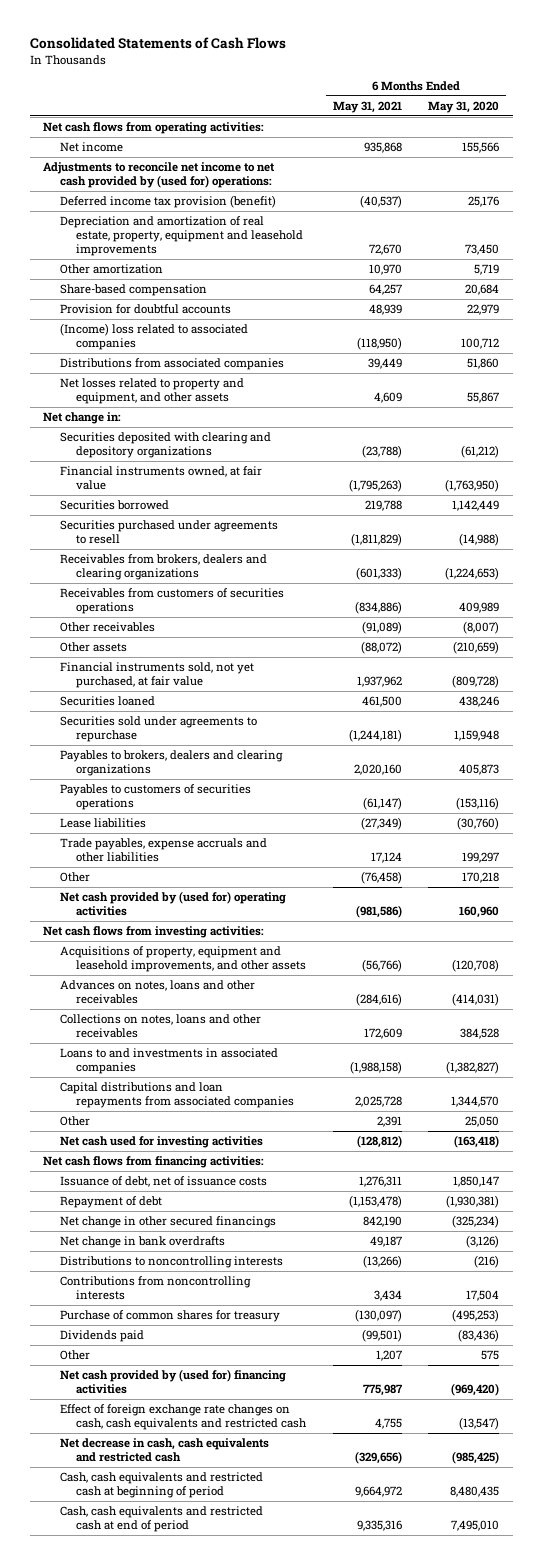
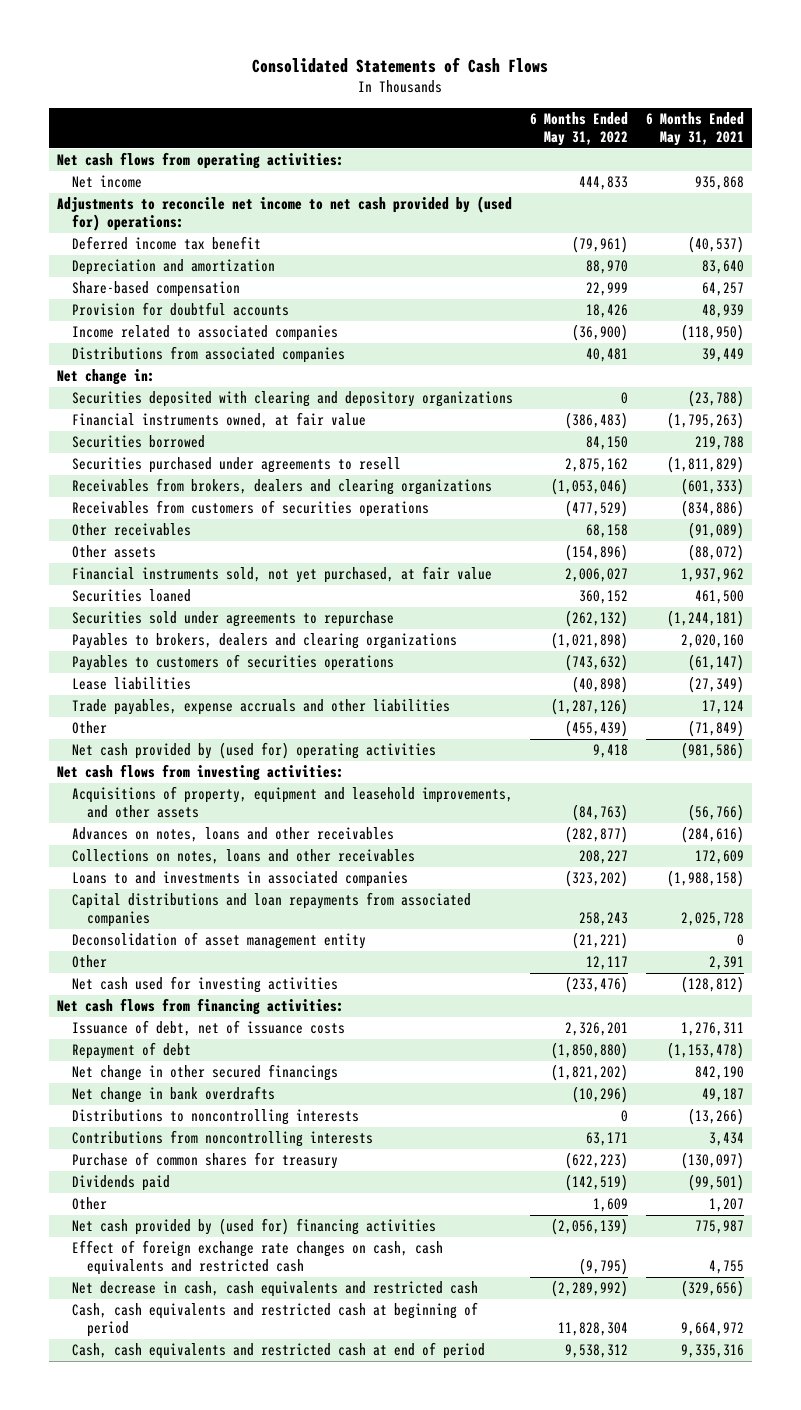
[428,100,500,113] May 31, 2020 -> none
none -> [530,111,629,146] 6 Months Ended May 31, 2022
[59,216,303,256] Depreciation and amortization of real estate, property, equipment and leasehold improvements -> none
[59,264,163,275] Other amortization -> none
[59,195,276,209] Deferred income tax provision (benefit) -> [72,236,262,251] Deferred income tax benefit
none -> [72,259,276,276] Depreciation and amortization
[59,323,248,351] (Income) loss related to associated companies -> [72,325,339,342] Income related to associated companies
[59,378,244,405] Net losses related to property and equipment, and other assets -> none
[360,871,402,885] (76,458) -> [687,720,744,738] (71,849)
none -> [72,932,367,950] Deconsolidation of asset management entity

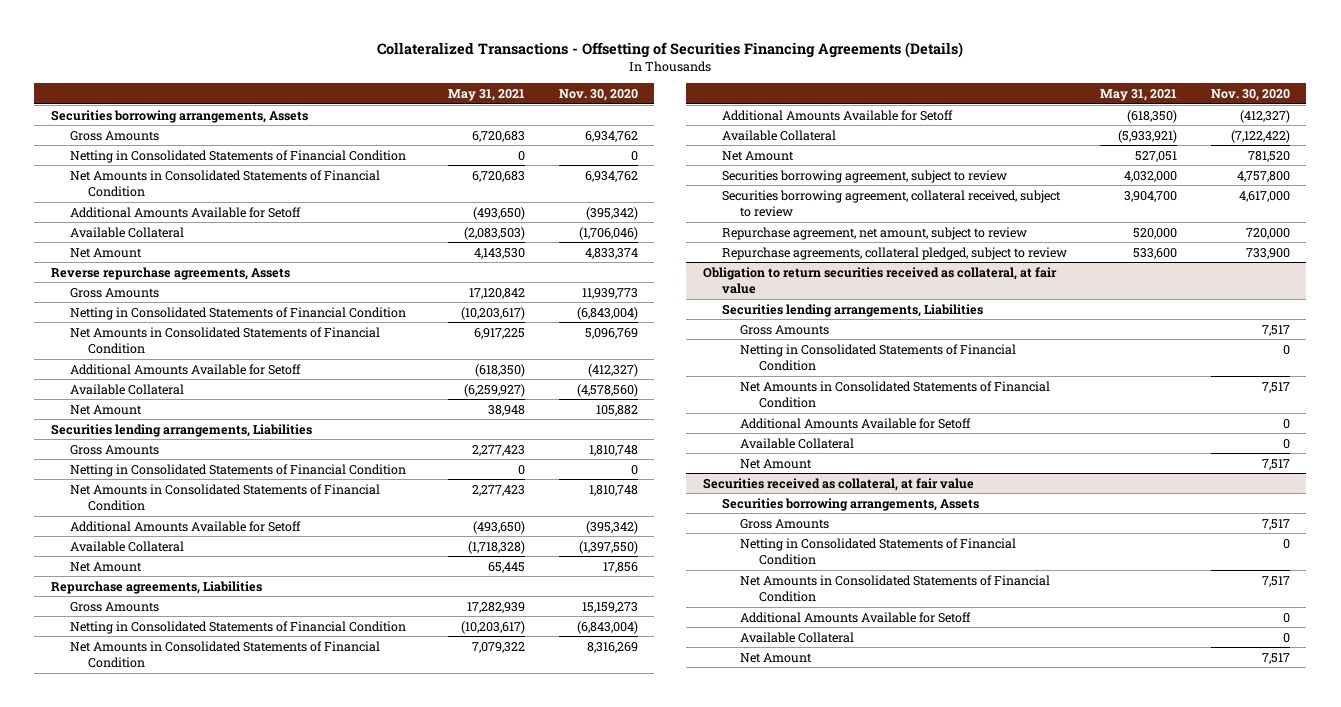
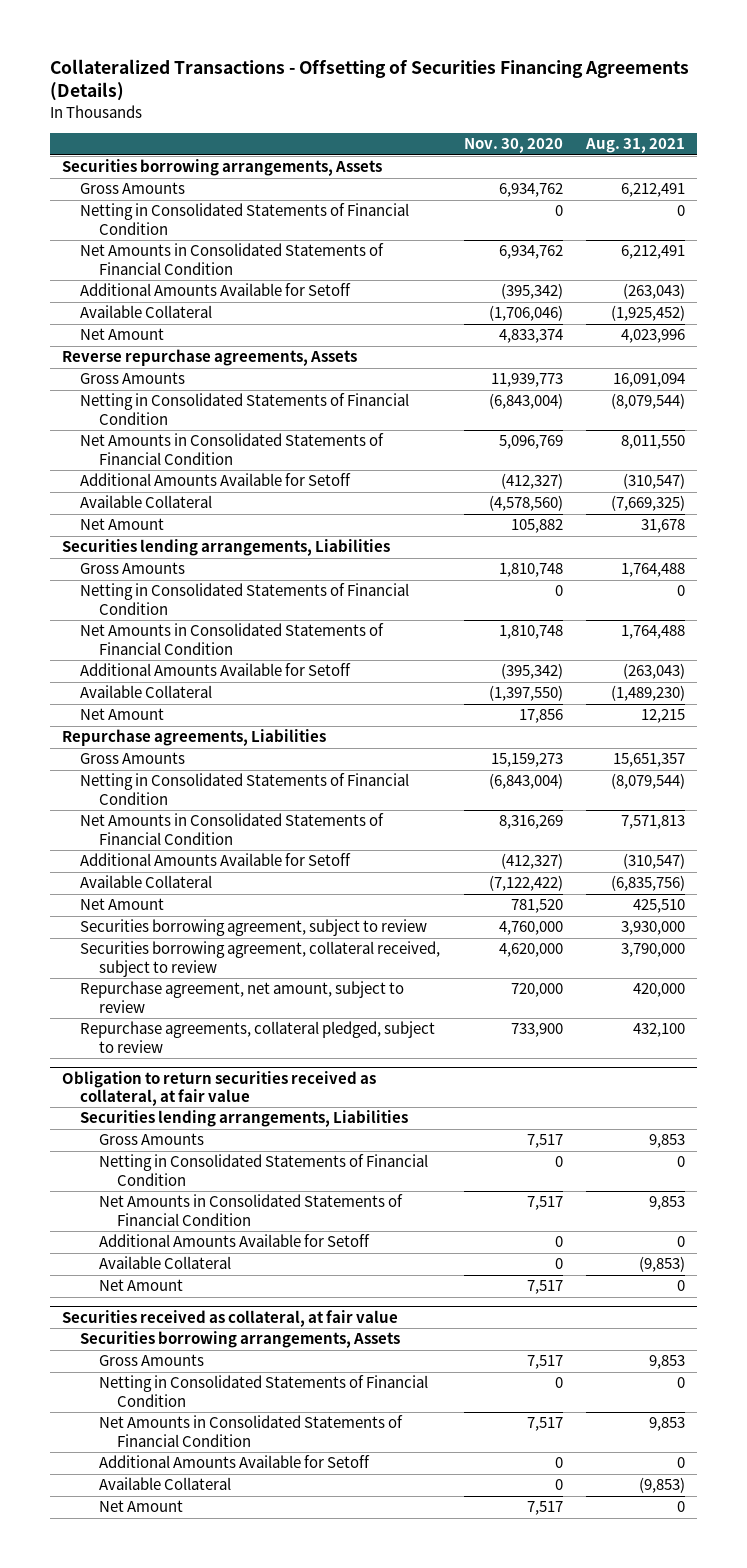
[448,89,526,102] May 31, 2021 -> none
none -> [585,138,686,154] Aug. 31, 2021
[1236,170,1290,182] 4,757,800 -> [498,921,563,936] 4,760,000
[1238,190,1290,202] 4,617,000 -> [498,943,563,958] 4,620,000

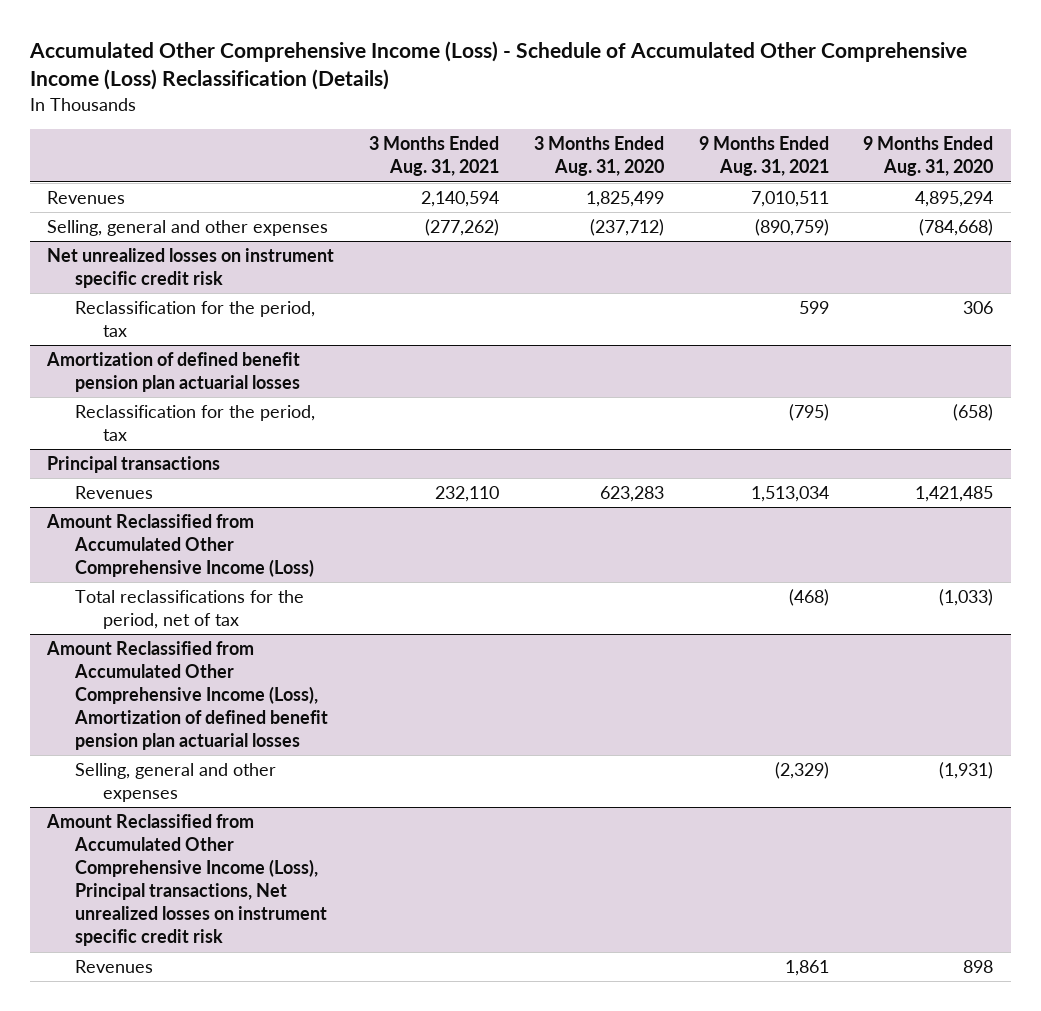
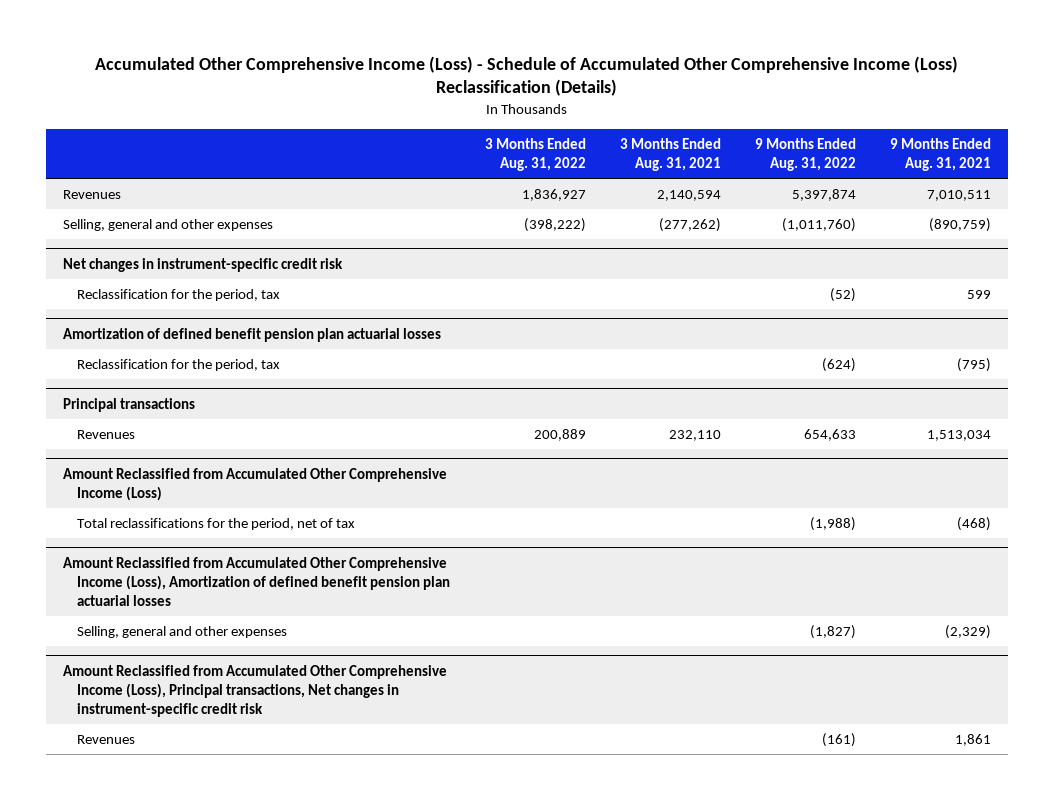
[533,136,664,177] 3 Months Ended Aug. 31, 2020 -> none
[863,136,994,177] 9 Months Ended Aug. 31, 2020 -> none
none -> [484,138,586,172] 3 Months Ended Aug. 31, 2022
none -> [754,138,856,172] 9 Months Ended Aug. 31, 2022
[47,248,335,289] Net unrealized losses on instrument specific credit risk -> [63,257,344,272] Net changes in instrument-specific credit risk
[46,814,328,947] Amount Reclassified from Accumulated Other Comprehensive Income (Loss), Principal transactions, Net unrealized losses on instrument specific credit risk -> [63,664,448,717] Amount Reclassified from Accumulated Other Comprehensive Income (Loss), Principal transactions, Net changes in instrument-specific credit risk

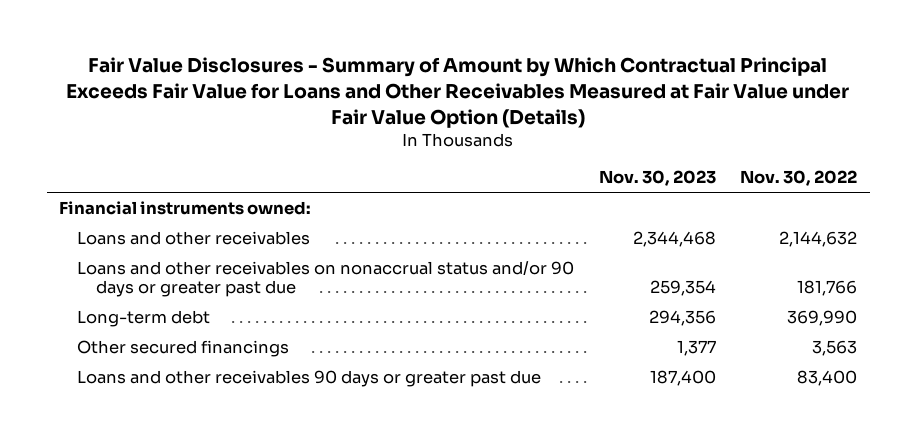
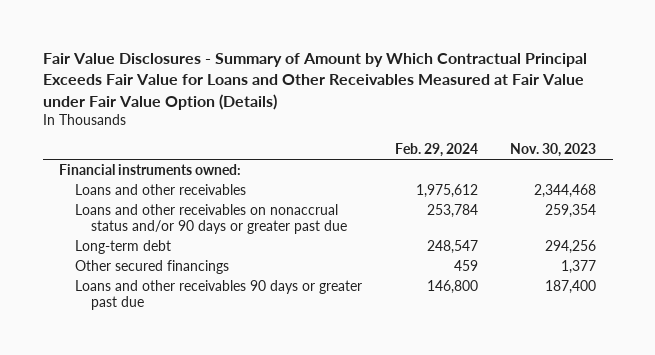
[740,170,858,187] Nov. 30, 2022 -> none
none -> [394,143,478,158] Feb. 29, 2024
[648,309,716,326] 294,356 -> [545,239,597,254] 294,256

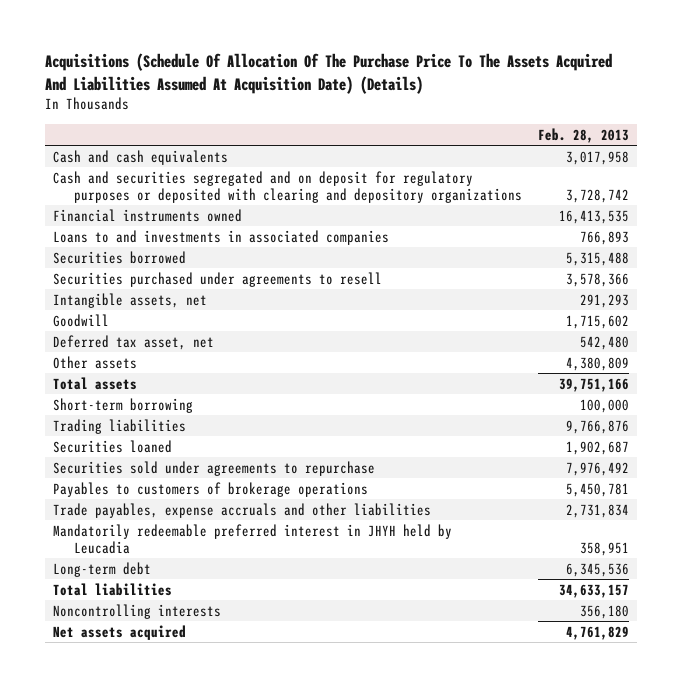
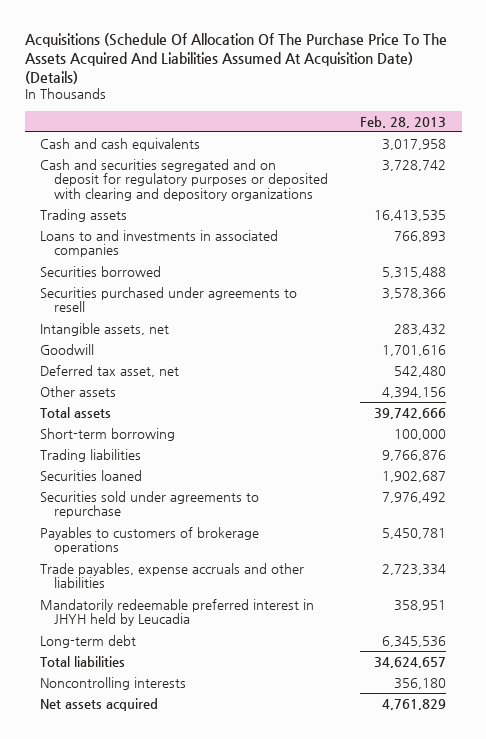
[52,208,242,222] Financial instruments owned -> [40,208,128,222] Trading assets
[579,293,629,308] 291,293 -> [393,323,446,335] 283,432
[565,314,629,329] 1,715,602 -> [381,344,446,356] 1,701,616
[565,356,629,371] 4,380,809 -> [381,386,446,398] 4,394,156
[558,377,629,392] 39,751,166 -> [373,407,446,419] 39,742,666
[565,503,629,518] 2,731,834 -> [381,563,446,575] 2,723,334
[558,583,629,598] 34,633,157 -> [373,656,446,668] 34,624,657

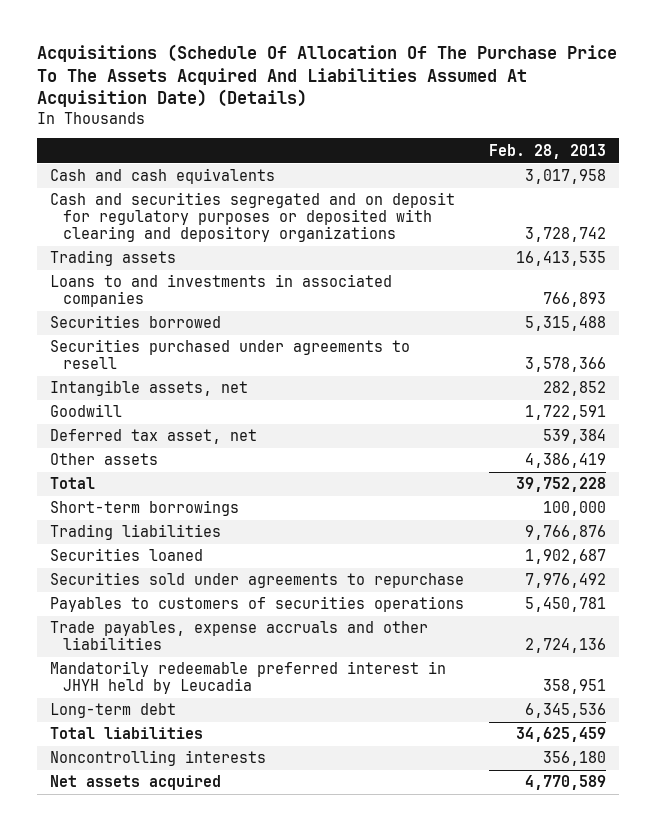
[393,323,446,335] 283,432 -> [543,381,607,397] 282,852
[381,344,446,356] 1,701,616 -> [525,405,607,421] 1,722,591
[393,365,446,377] 542,480 -> [543,429,607,445] 539,384
[381,386,446,398] 4,394,156 -> [525,453,607,469] 4,386,419
[40,406,112,418] Total assets -> [49,477,95,490] Total
[373,407,446,419] 39,742,666 -> [516,477,607,493] 39,752,228
[40,427,176,441] Short-term borrowing -> [49,500,239,517] Short-term borrowings
[40,526,260,555] Payables to customers of brokerage operations -> [49,596,464,613] Payables to customers of securities operations
[381,563,446,575] 2,723,334 -> [525,638,607,654] 2,724,136
[373,656,446,668] 34,624,657 -> [516,727,607,743] 34,625,459
[381,698,446,710] 4,761,829 -> [525,775,607,791] 4,770,589

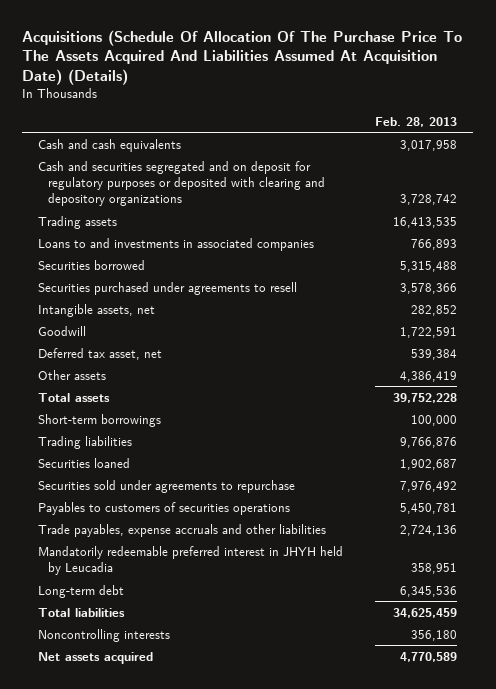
[49,477,95,490] Total -> [38,392,111,402] Total assets

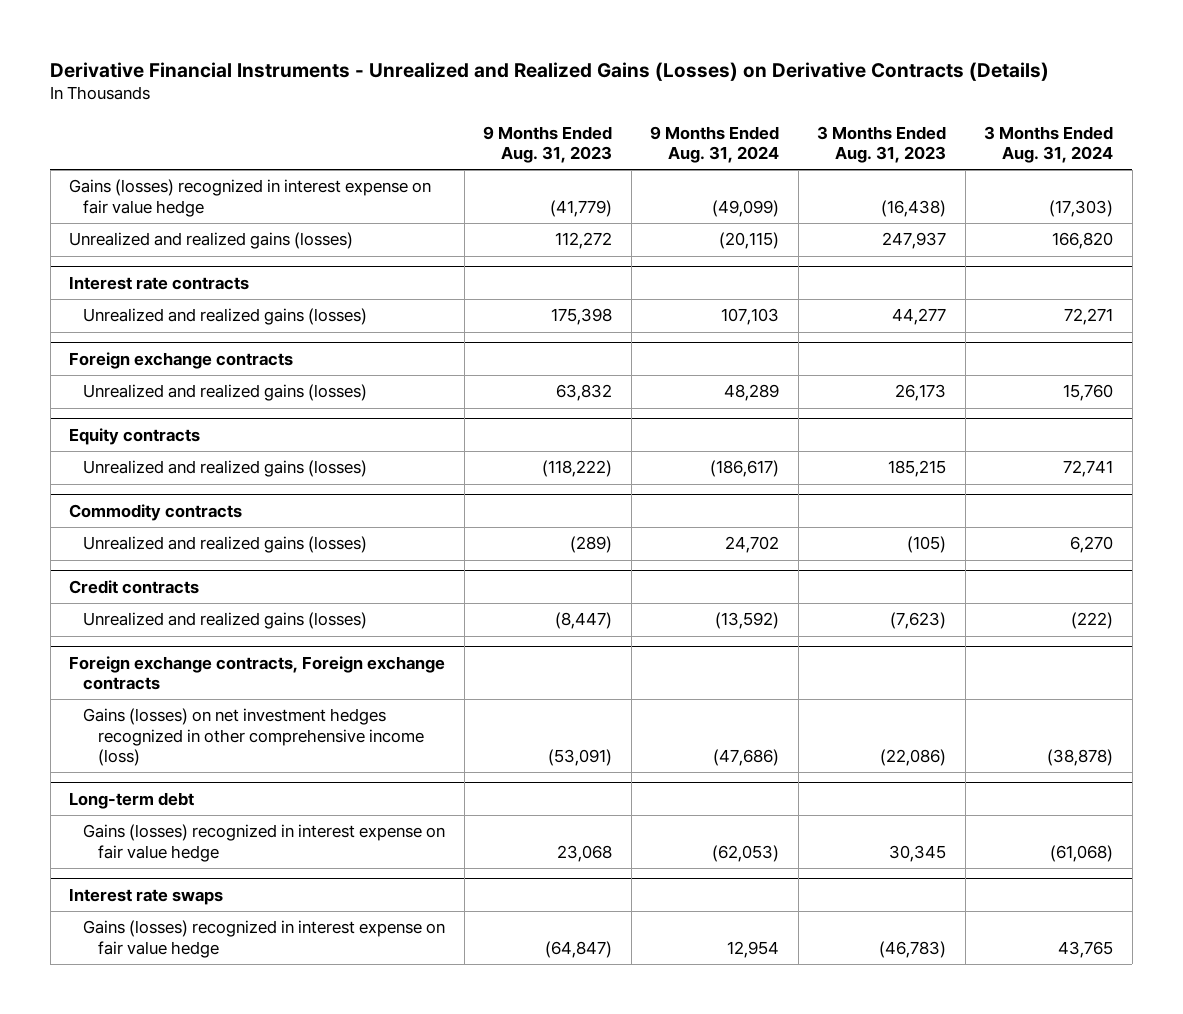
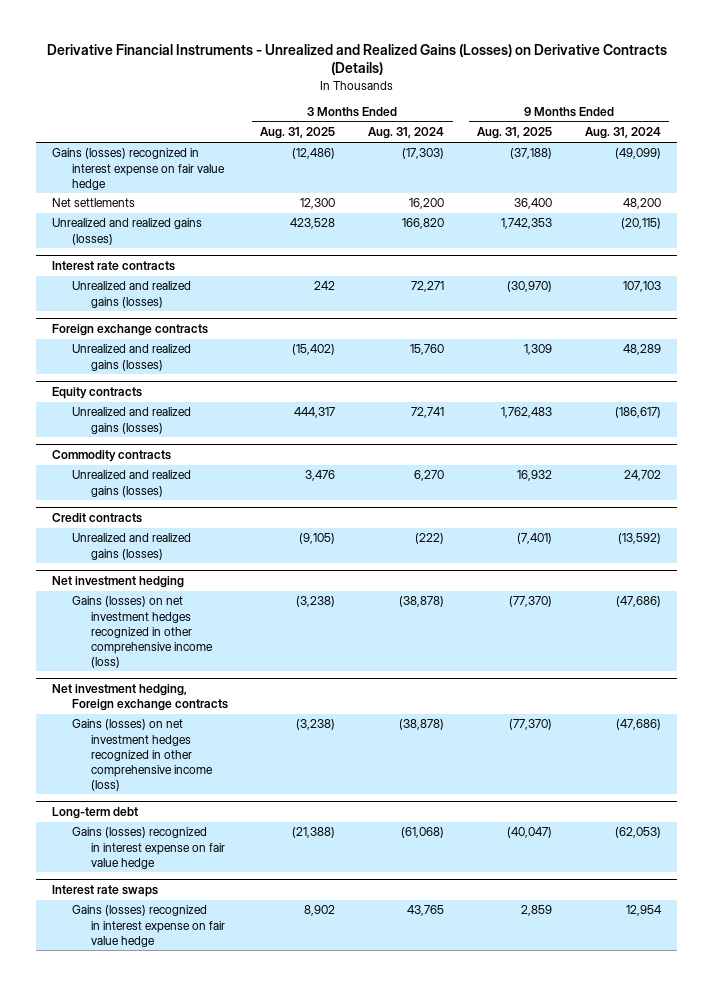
[483,125,613,163] 9 Months Ended Aug. 31, 2023 -> none
[817,125,947,163] 3 Months Ended Aug. 31, 2023 -> none
none -> [260,127,336,140] Aug. 31, 2025
none -> [477,127,553,140] Aug. 31, 2025
none -> [52,198,136,208] Net settlements
[69,655,446,690] Foreign exchange contracts, Foreign exchange contracts -> none
none -> [52,576,185,589] Net investment hedging
none -> [52,684,228,712] Net investment hedging, Foreign exchange contracts
none -> [71,719,213,791] Gains (losses) on net investment hedges recognized in other comprehensive income (loss)

